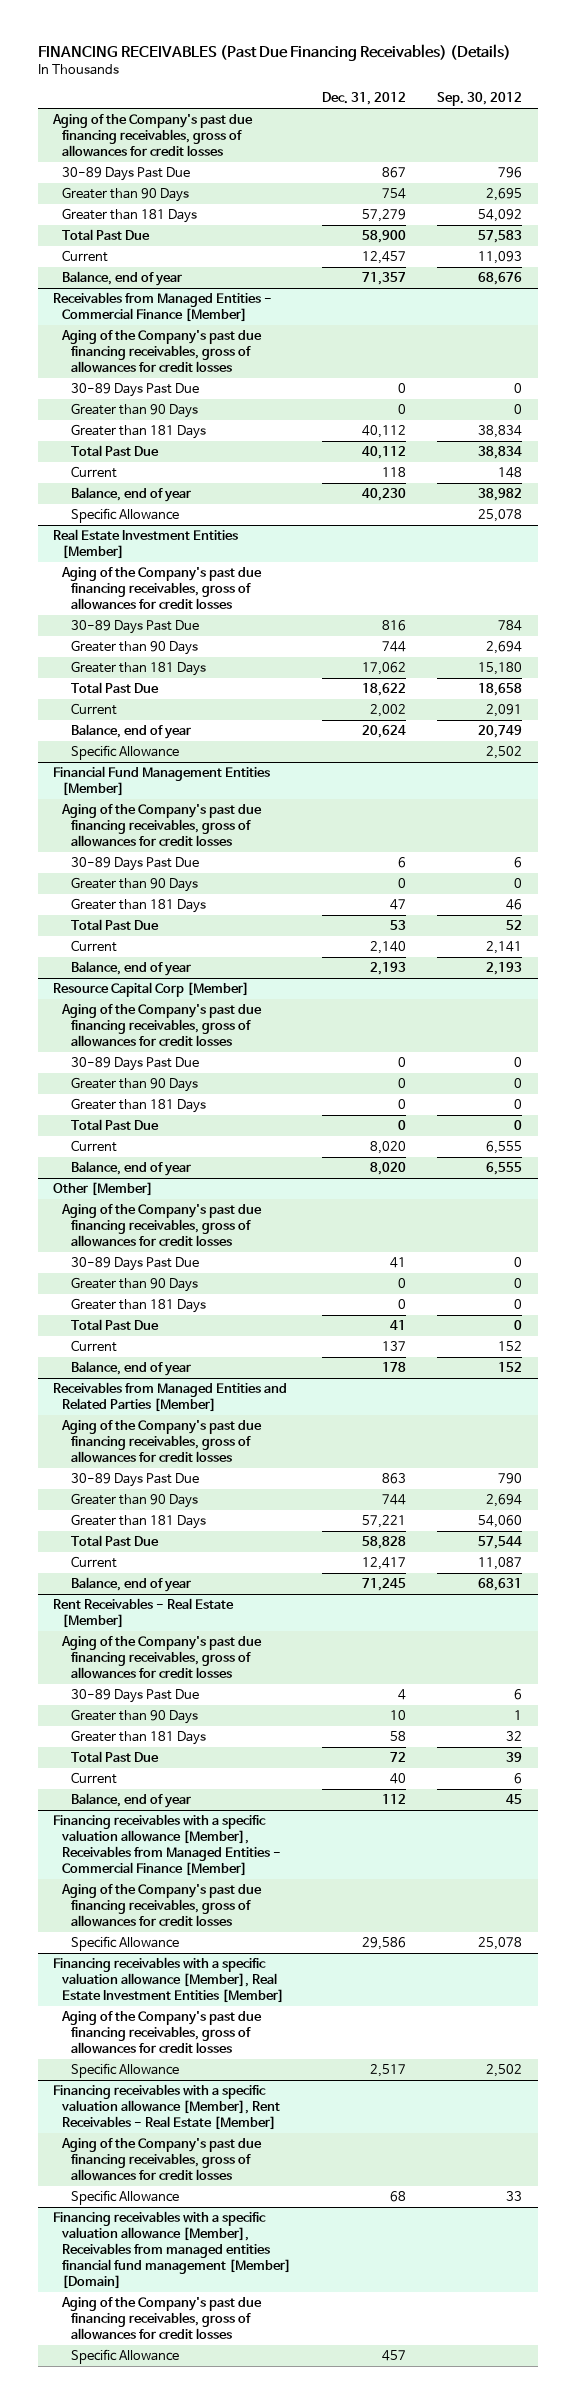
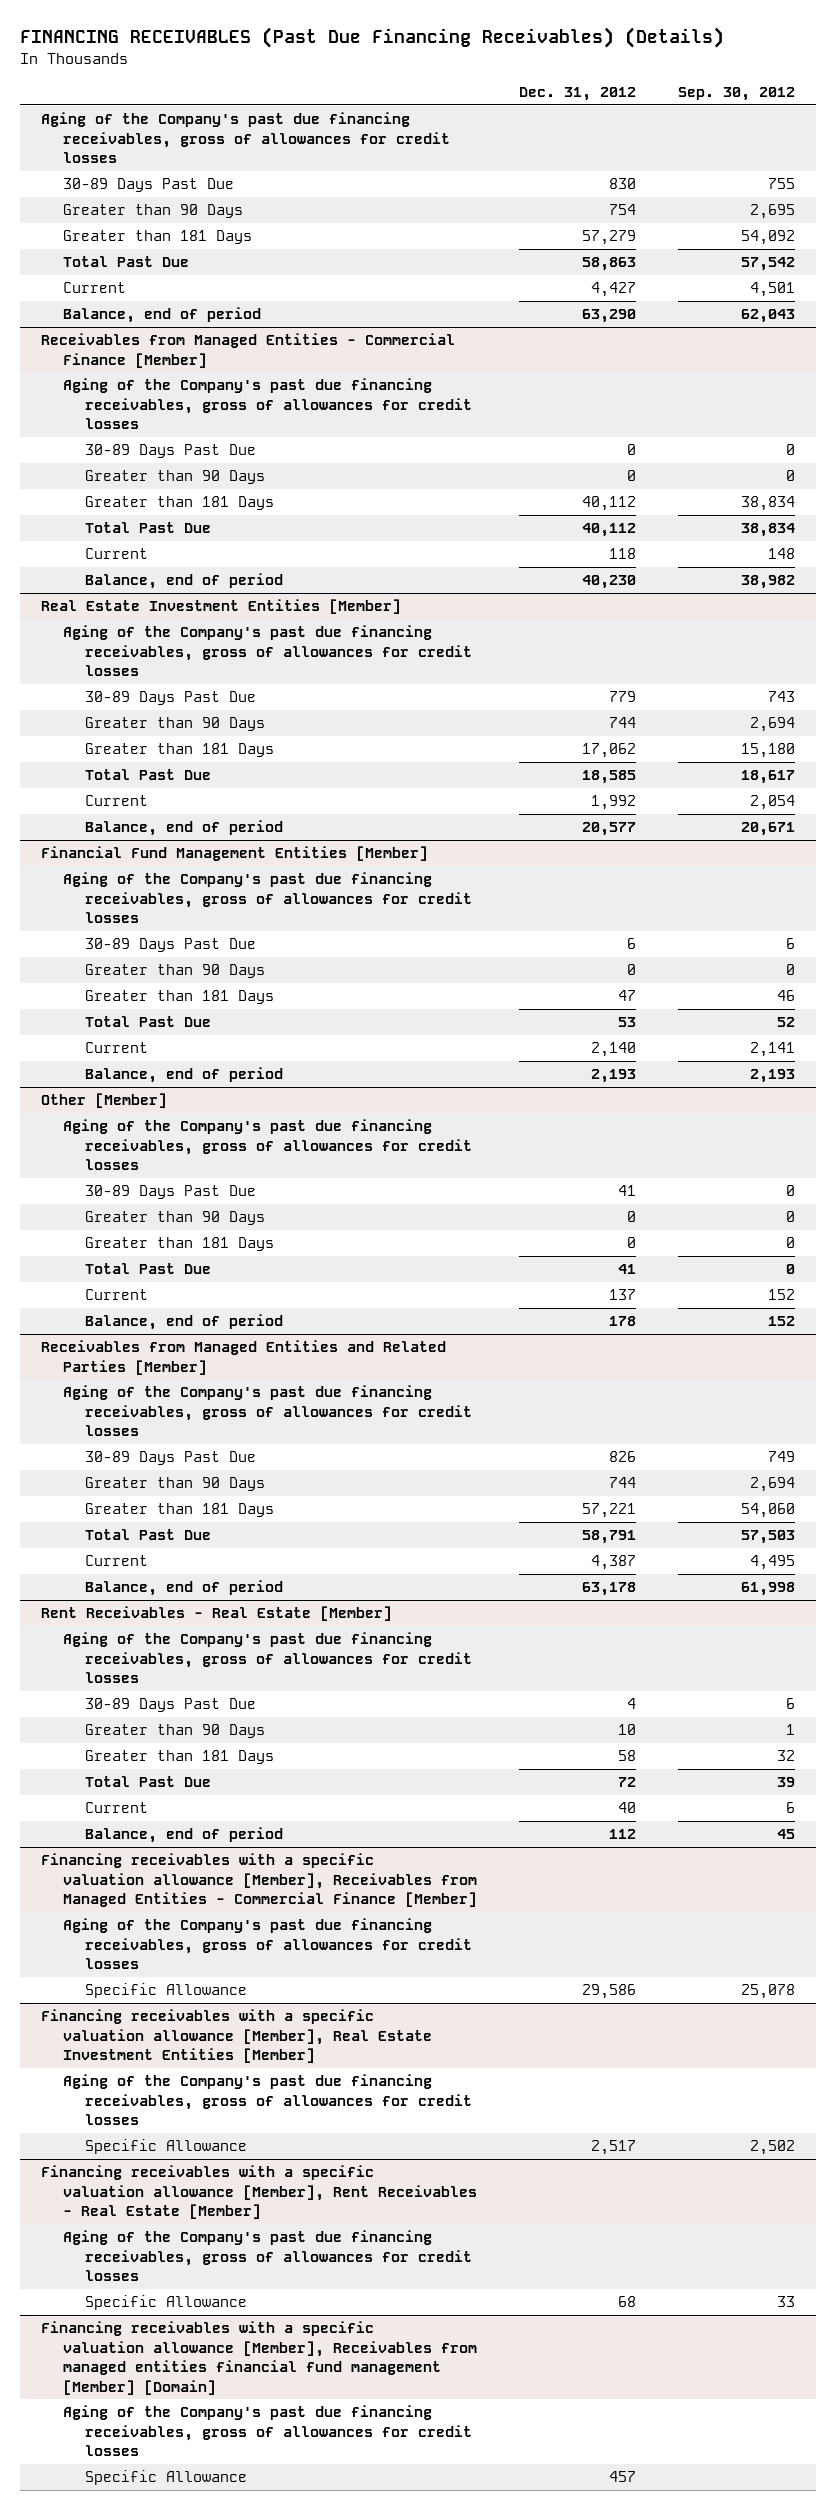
[382,167,407,179] 867 -> [608,178,636,190] 830
[498,167,523,179] 796 -> [767,178,795,190] 755
[362,230,407,244] 58,900 -> [581,257,636,272] 58,863
[478,230,523,244] 57,583 -> [740,257,795,272] 57,542
[362,251,407,265] 12,457 -> [590,282,636,298] 4,427
[478,251,523,265] 11,093 -> [749,282,795,298] 4,501
[62,271,183,287] Balance, end of year -> [63,307,262,324] Balance, end of period
[362,272,407,286] 71,357 -> [581,309,636,324] 63,290
[478,272,523,286] 68,676 -> [740,309,795,324] 62,043
[71,508,180,524] Specific Allowance -> none
[71,487,192,503] Balance, end of year -> [85,573,284,590] Balance, end of period
[382,620,407,632] 816 -> [608,691,636,703] 779
[498,620,523,632] 784 -> [767,691,795,703] 743
[71,745,180,761] Specific Allowance -> none
[362,683,407,697] 18,622 -> [581,770,636,785] 18,585
[478,683,523,697] 18,658 -> [740,770,795,785] 18,617
[370,704,407,718] 2,002 -> [590,795,636,811] 1,992
[486,704,523,718] 2,091 -> [749,795,795,811] 2,054
[71,724,192,740] Balance, end of year -> [85,820,284,837] Balance, end of period
[362,725,407,739] 20,624 -> [581,822,636,837] 20,577
[478,725,523,739] 20,749 -> [740,822,795,837] 20,671
[53,982,250,998] Resource Capital Corp [Member] -> none
[61,1004,263,1048] Aging of the Company's past due financing receivables, gross of allowances for credit losses -> none
[71,1057,200,1072] 30-89 Days Past Due -> none
[71,1077,199,1093] Greater than 90 Days -> none
[71,1098,207,1114] Greater than 181 Days -> none
[71,1119,160,1131] Total Past Due -> none
[71,1140,118,1153] Current -> none
[71,1161,192,1177] Balance, end of year -> none
[71,961,192,977] Balance, end of year -> [85,1067,284,1084] Balance, end of period
[71,1361,192,1377] Balance, end of year -> [85,1314,284,1331] Balance, end of period
[382,1473,407,1485] 863 -> [608,1451,636,1463] 826
[498,1473,523,1485] 790 -> [767,1451,795,1463] 749
[362,1536,407,1550] 58,828 -> [581,1530,636,1545] 58,791
[478,1536,523,1550] 57,544 -> [740,1530,795,1545] 57,503
[362,1557,407,1571] 12,417 -> [590,1555,636,1571] 4,387
[478,1557,523,1571] 11,087 -> [749,1555,795,1571] 4,495
[71,1577,192,1593] Balance, end of year -> [85,1580,284,1597] Balance, end of period
[362,1578,407,1592] 71,245 -> [581,1582,636,1597] 63,178
[478,1578,523,1592] 68,631 -> [740,1582,795,1597] 61,998
[71,1793,192,1809] Balance, end of year -> [85,1827,284,1844] Balance, end of period

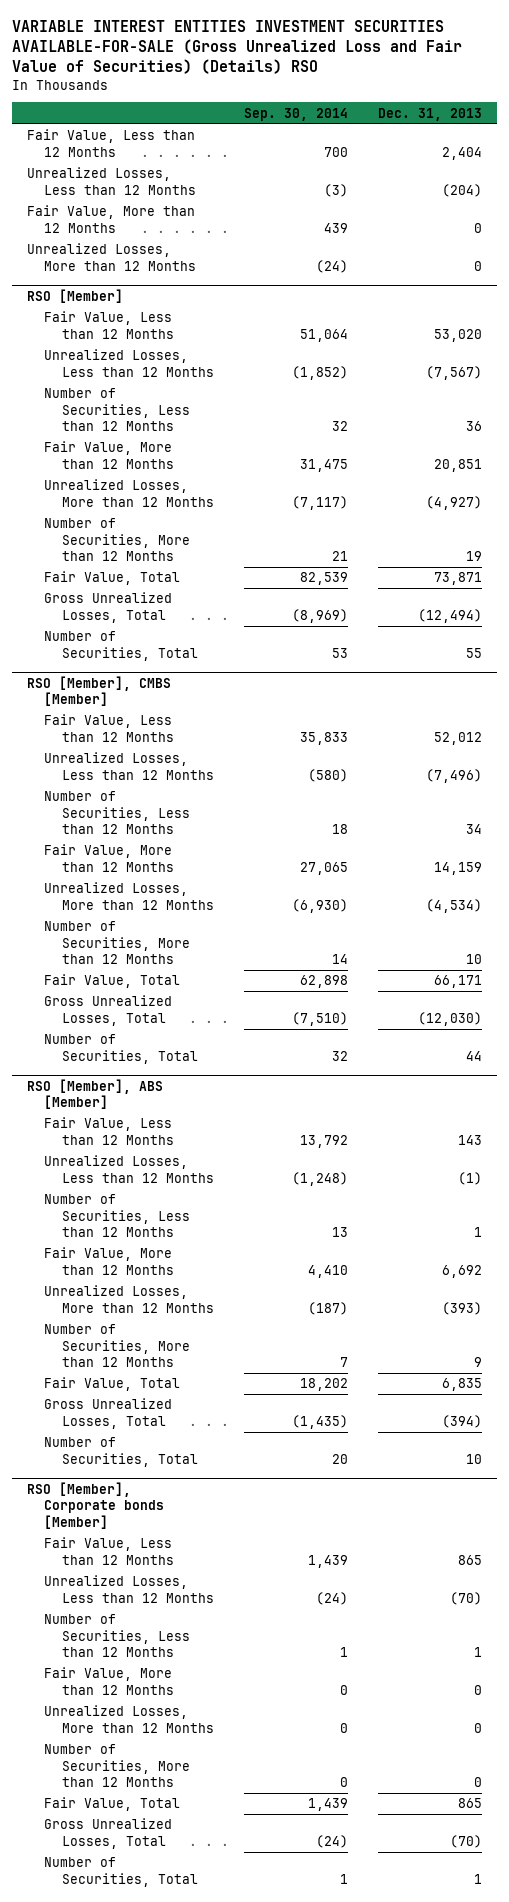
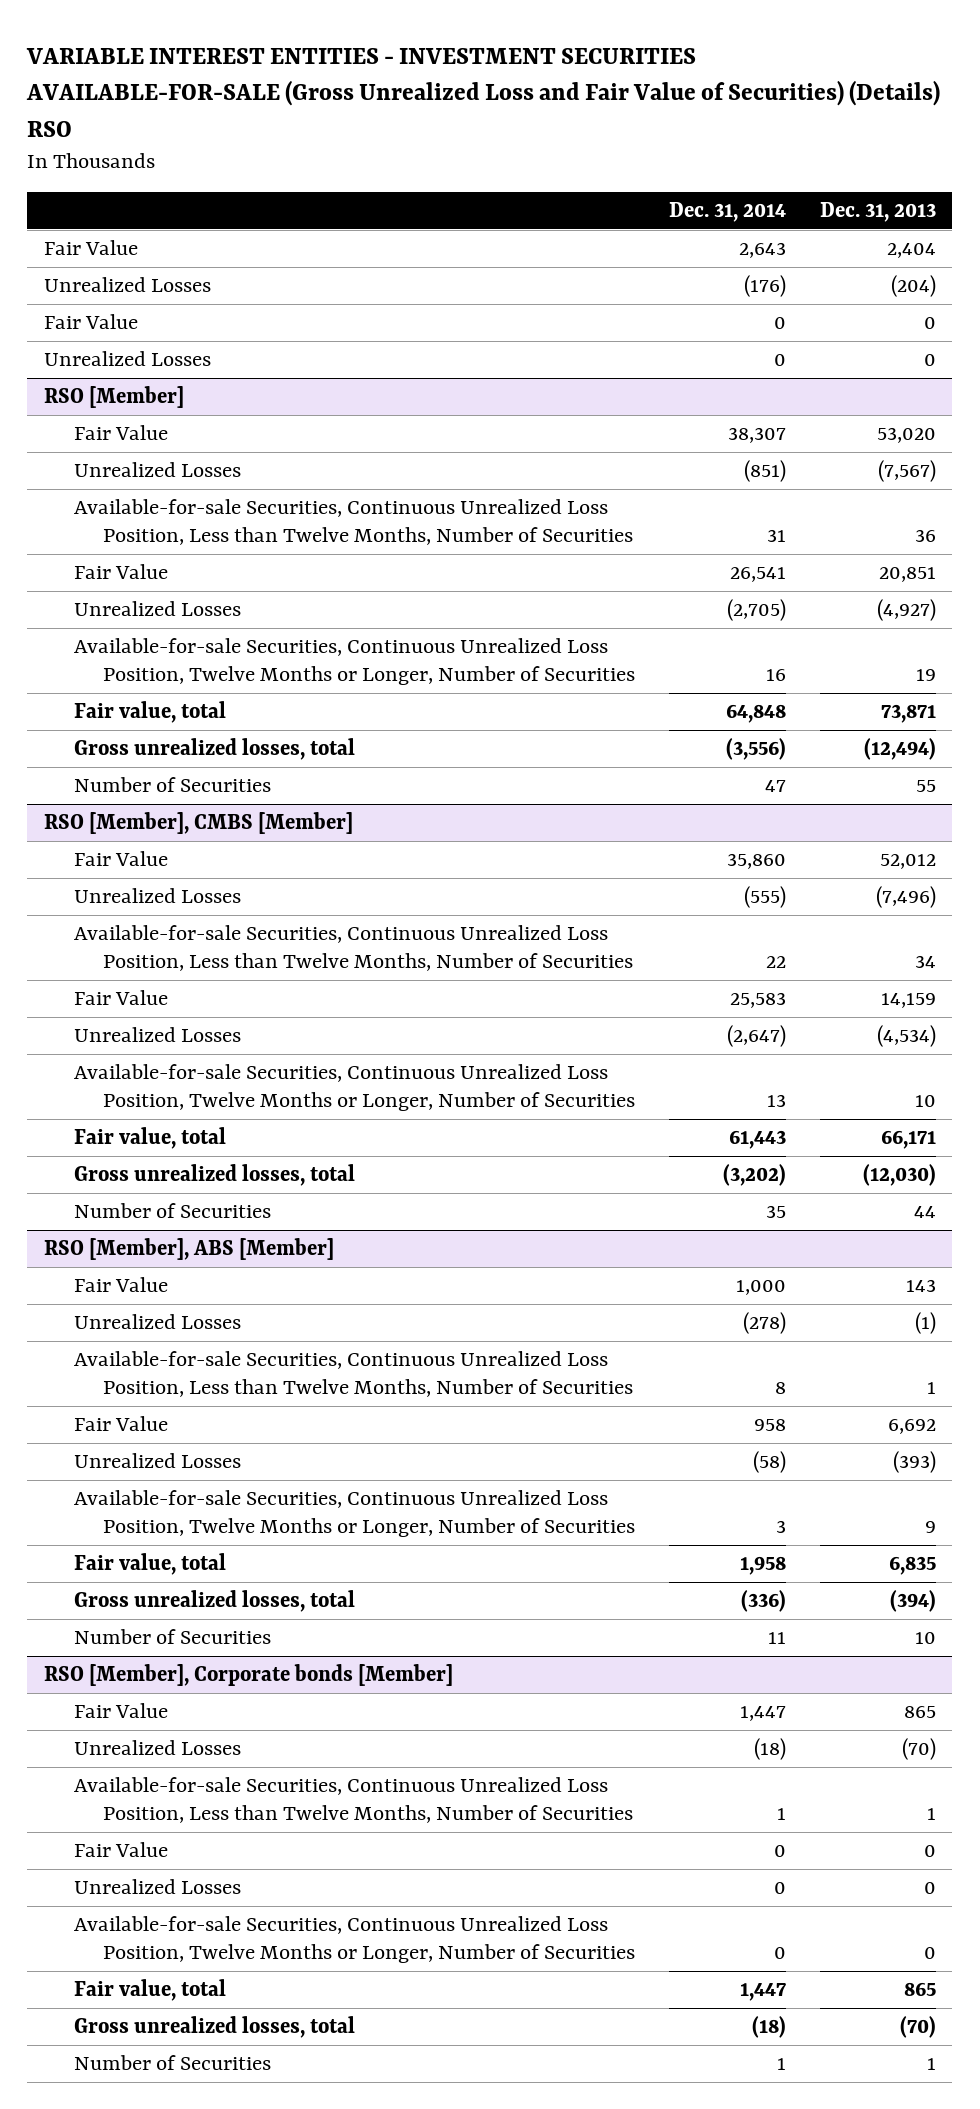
[12,20,463,75] VARIABLE INTEREST ENTITIES INVESTMENT SECURITIES AVAILABLE-FOR-SALE (Gross Unrealized Loss and Fair Value of Securities) (Details) RSO -> [26,47,941,137] VARIABLE INTEREST ENTITIES - INVESTMENT SECURITIES AVAILABLE-FOR-SALE (Gross Unrealized Loss and Fair Value of Securities) (Details) RSO
[243,107,348,121] Sep. 30, 2014 -> none
none -> [668,202,786,223] Dec. 31, 2014
[27,129,196,157] Fair Value, Less than 12 Months -> [43,240,138,256] Fair Value
[27,167,197,195] Unrealized Losses, Less than 12 Months -> [43,277,211,293] Unrealized Losses
[27,205,196,233] Fair Value, More than 12 Months -> [43,314,138,330] Fair Value
[27,243,197,271] Unrealized Losses, More than 12 Months -> [43,351,211,367] Unrealized Losses
[44,311,174,339] Fair Value, Less than 12 Months -> [73,425,168,441] Fair Value
[44,349,214,377] Unrealized Losses, Less than 12 Months -> [73,462,241,478] Unrealized Losses
[44,388,190,432] Number of Securities, Less than 12 Months -> [73,499,634,546] Available-for-sale Securities, Continuous Unrealized Loss Position, Less than Twelve Months, Number of Securities
[44,441,174,469] Fair Value, More than 12 Months -> [73,564,168,580] Fair Value
[44,479,214,507] Unrealized Losses, More than 12 Months -> [73,601,241,617] Unrealized Losses
[44,518,190,562] Number of Securities, More than 12 Months -> [73,638,636,686] Available-for-sale Securities, Continuous Unrealized Loss Position, Twelve Months or Longer, Number of Securities
[44,571,181,586] Fair Value, Total -> [73,701,226,724] Fair value, total
[44,592,173,623] Gross Unrealized Losses, Total -> [73,738,355,761] Gross unrealized losses, total
[44,631,198,661] Number of Securities, Total -> [73,777,271,793] Number of Securities
[44,714,174,742] Fair Value, Less than 12 Months -> [73,851,168,867] Fair Value
[44,752,214,780] Unrealized Losses, Less than 12 Months -> [73,888,241,904] Unrealized Losses
[44,791,190,835] Number of Securities, Less than 12 Months -> [73,925,634,972] Available-for-sale Securities, Continuous Unrealized Loss Position, Less than Twelve Months, Number of Securities
[44,844,174,872] Fair Value, More than 12 Months -> [73,990,168,1006] Fair Value
[44,882,214,910] Unrealized Losses, More than 12 Months -> [73,1027,241,1043] Unrealized Losses
[44,921,190,965] Number of Securities, More than 12 Months -> [73,1064,636,1112] Available-for-sale Securities, Continuous Unrealized Loss Position, Twelve Months or Longer, Number of Securities
[44,974,181,989] Fair Value, Total -> [73,1127,226,1150] Fair value, total
[44,995,173,1026] Gross Unrealized Losses, Total -> [73,1164,355,1187] Gross unrealized losses, total
[44,1034,198,1064] Number of Securities, Total -> [73,1203,271,1219] Number of Securities
[44,1117,174,1145] Fair Value, Less than 12 Months -> [73,1277,168,1293] Fair Value
[44,1155,214,1183] Unrealized Losses, Less than 12 Months -> [73,1314,241,1330] Unrealized Losses
[44,1194,190,1238] Number of Securities, Less than 12 Months -> [73,1351,634,1398] Available-for-sale Securities, Continuous Unrealized Loss Position, Less than Twelve Months, Number of Securities
[44,1247,174,1275] Fair Value, More than 12 Months -> [73,1416,168,1432] Fair Value
[44,1285,214,1313] Unrealized Losses, More than 12 Months -> [73,1453,241,1469] Unrealized Losses
[44,1324,190,1368] Number of Securities, More than 12 Months -> [73,1490,636,1538] Available-for-sale Securities, Continuous Unrealized Loss Position, Twelve Months or Longer, Number of Securities
[44,1377,181,1392] Fair Value, Total -> [73,1553,226,1576] Fair value, total
[44,1398,173,1429] Gross Unrealized Losses, Total -> [73,1590,355,1613] Gross unrealized losses, total
[44,1437,198,1467] Number of Securities, Total -> [73,1629,271,1645] Number of Securities
[44,1537,174,1565] Fair Value, Less than 12 Months -> [73,1703,168,1719] Fair Value
[44,1575,214,1603] Unrealized Losses, Less than 12 Months -> [73,1740,241,1756] Unrealized Losses
[44,1614,190,1658] Number of Securities, Less than 12 Months -> [73,1777,634,1824] Available-for-sale Securities, Continuous Unrealized Loss Position, Less than Twelve Months, Number of Securities
[44,1667,174,1695] Fair Value, More than 12 Months -> [73,1842,168,1858] Fair Value
[44,1705,214,1733] Unrealized Losses, More than 12 Months -> [73,1879,241,1895] Unrealized Losses
[44,1744,190,1788] Number of Securities, More than 12 Months -> [73,1916,636,1964] Available-for-sale Securities, Continuous Unrealized Loss Position, Twelve Months or Longer, Number of Securities
[44,1797,181,1812] Fair Value, Total -> [73,1979,226,2002] Fair value, total
[44,1818,173,1849] Gross Unrealized Losses, Total -> [73,2016,355,2039] Gross unrealized losses, total
[44,1857,198,1887] Number of Securities, Total -> [73,2055,271,2071] Number of Securities

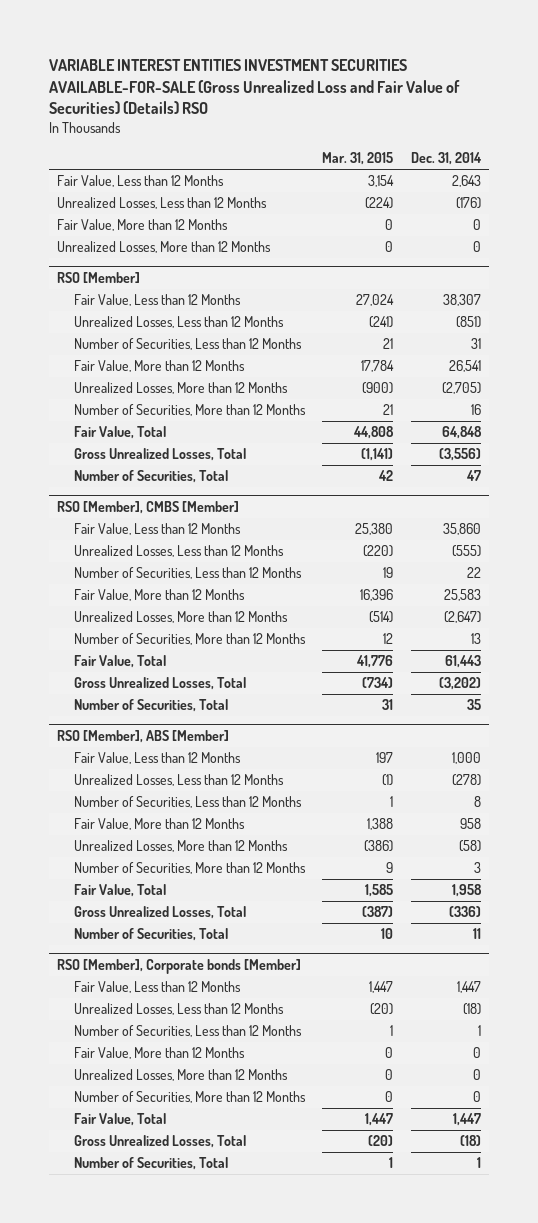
[26,47,941,137] VARIABLE INTEREST ENTITIES - INVESTMENT SECURITIES AVAILABLE-FOR-SALE (Gross Unrealized Loss and Fair Value of Securities) (Details) RSO -> [48,58,460,115] VARIABLE INTEREST ENTITIES INVESTMENT SECURITIES AVAILABLE-FOR-SALE (Gross Unrealized Loss and Fair Value of Securities) (Details) RSO
[819,202,936,223] Dec. 31, 2013 -> none
none -> [322,152,394,166] Mar. 31, 2015
[43,240,138,256] Fair Value -> [57,175,225,188] Fair Value, Less than 12 Months
[43,277,211,293] Unrealized Losses -> [57,197,268,210] Unrealized Losses, Less than 12 Months
[43,314,138,330] Fair Value -> [57,219,229,232] Fair Value, More than 12 Months
[43,351,211,367] Unrealized Losses -> [57,241,272,254] Unrealized Losses, More than 12 Months
[73,425,168,441] Fair Value -> [74,294,242,307] Fair Value, Less than 12 Months
[73,462,241,478] Unrealized Losses -> [74,316,285,329] Unrealized Losses, Less than 12 Months
[73,499,634,546] Available-for-sale Securities, Continuous Unrealized Loss Position, Less than Twelve Months, Number of Securities -> [74,338,303,351] Number of Securities, Less than 12 Months
[73,564,168,580] Fair Value -> [74,360,246,373] Fair Value, More than 12 Months
[73,601,241,617] Unrealized Losses -> [74,382,289,395] Unrealized Losses, More than 12 Months
[73,638,636,686] Available-for-sale Securities, Continuous Unrealized Loss Position, Twelve Months or Longer, Number of Securities -> [74,404,307,417] Number of Securities, More than 12 Months
[73,701,226,724] Fair value, total -> [74,426,167,440] Fair Value, Total
[73,738,355,761] Gross unrealized losses, total -> [74,448,247,462] Gross Unrealized Losses, Total
[73,777,271,793] Number of Securities -> [74,470,229,484] Number of Securities, Total
[73,851,168,867] Fair Value -> [74,523,242,536] Fair Value, Less than 12 Months
[73,888,241,904] Unrealized Losses -> [74,545,285,558] Unrealized Losses, Less than 12 Months
[73,925,634,972] Available-for-sale Securities, Continuous Unrealized Loss Position, Less than Twelve Months, Number of Securities -> [74,567,303,580] Number of Securities, Less than 12 Months
[73,990,168,1006] Fair Value -> [74,589,246,602] Fair Value, More than 12 Months
[73,1027,241,1043] Unrealized Losses -> [74,611,289,624] Unrealized Losses, More than 12 Months
[73,1064,636,1112] Available-for-sale Securities, Continuous Unrealized Loss Position, Twelve Months or Longer, Number of Securities -> [74,633,307,646] Number of Securities, More than 12 Months
[73,1127,226,1150] Fair value, total -> [74,655,167,669] Fair Value, Total
[73,1164,355,1187] Gross unrealized losses, total -> [74,677,247,691] Gross Unrealized Losses, Total
[73,1203,271,1219] Number of Securities -> [74,699,229,713] Number of Securities, Total
[73,1277,168,1293] Fair Value -> [74,752,242,765] Fair Value, Less than 12 Months
[73,1314,241,1330] Unrealized Losses -> [74,774,285,787] Unrealized Losses, Less than 12 Months
[73,1351,634,1398] Available-for-sale Securities, Continuous Unrealized Loss Position, Less than Twelve Months, Number of Securities -> [74,796,303,809] Number of Securities, Less than 12 Months
[73,1416,168,1432] Fair Value -> [74,818,246,831] Fair Value, More than 12 Months
[73,1453,241,1469] Unrealized Losses -> [74,840,289,853] Unrealized Losses, More than 12 Months
[73,1490,636,1538] Available-for-sale Securities, Continuous Unrealized Loss Position, Twelve Months or Longer, Number of Securities -> [74,862,307,875] Number of Securities, More than 12 Months
[73,1553,226,1576] Fair value, total -> [74,884,167,898] Fair Value, Total
[73,1590,355,1613] Gross unrealized losses, total -> [74,906,247,920] Gross Unrealized Losses, Total
[73,1629,271,1645] Number of Securities -> [74,928,229,942] Number of Securities, Total
[73,1703,168,1719] Fair Value -> [74,981,242,994] Fair Value, Less than 12 Months
[73,1740,241,1756] Unrealized Losses -> [74,1003,285,1016] Unrealized Losses, Less than 12 Months
[73,1777,634,1824] Available-for-sale Securities, Continuous Unrealized Loss Position, Less than Twelve Months, Number of Securities -> [74,1025,303,1038] Number of Securities, Less than 12 Months
[73,1842,168,1858] Fair Value -> [74,1047,246,1060] Fair Value, More than 12 Months
[73,1879,241,1895] Unrealized Losses -> [74,1069,289,1082] Unrealized Losses, More than 12 Months
[73,1916,636,1964] Available-for-sale Securities, Continuous Unrealized Loss Position, Twelve Months or Longer, Number of Securities -> [74,1091,307,1104] Number of Securities, More than 12 Months
[73,1979,226,2002] Fair value, total -> [74,1113,167,1127] Fair Value, Total
[73,2016,355,2039] Gross unrealized losses, total -> [74,1135,247,1149] Gross Unrealized Losses, Total
[73,2055,271,2071] Number of Securities -> [74,1157,229,1171] Number of Securities, Total

